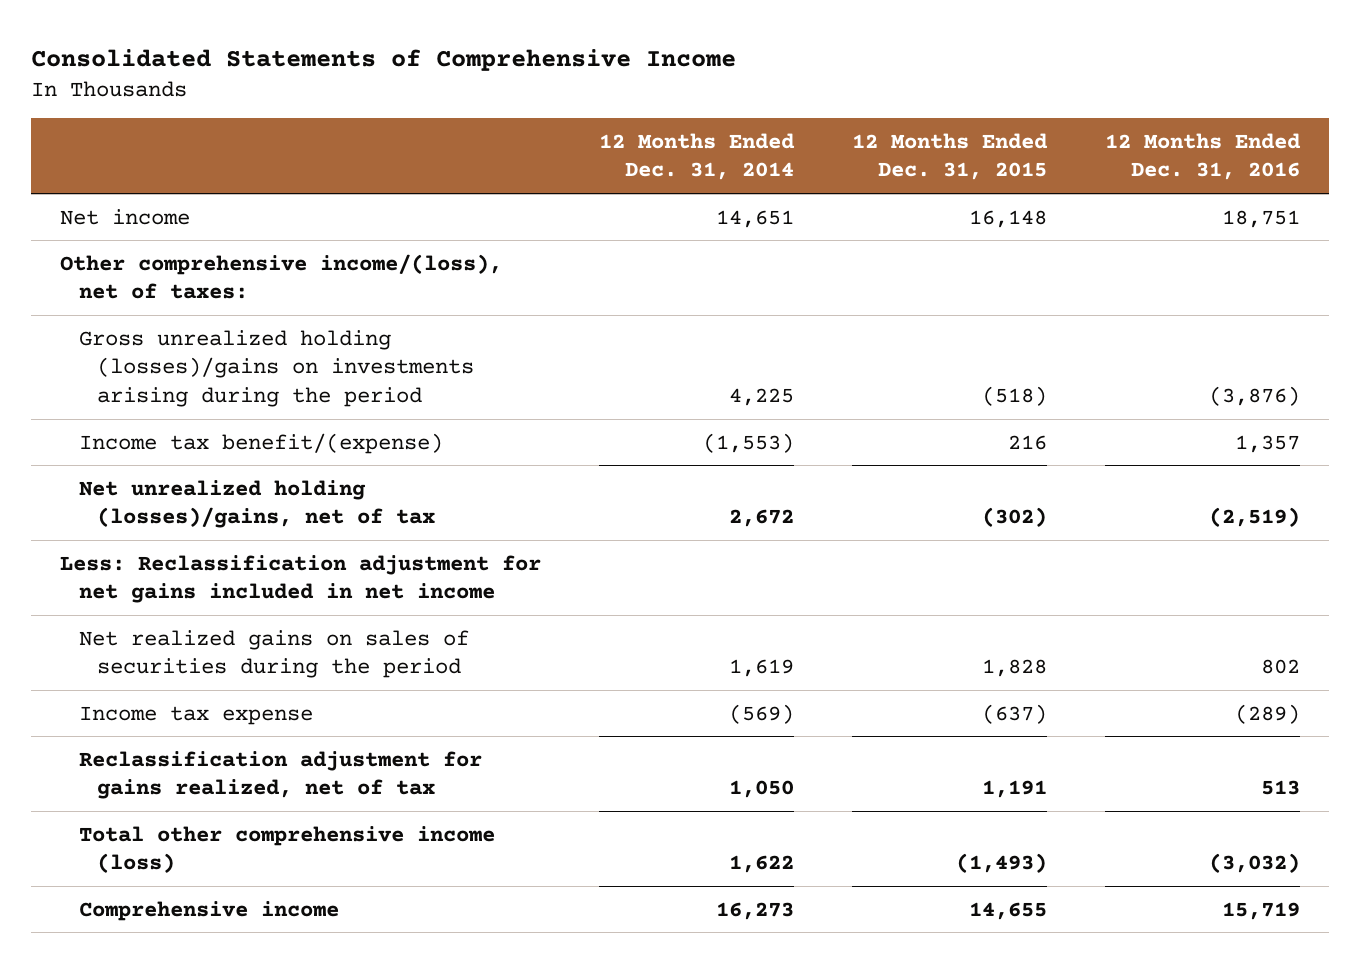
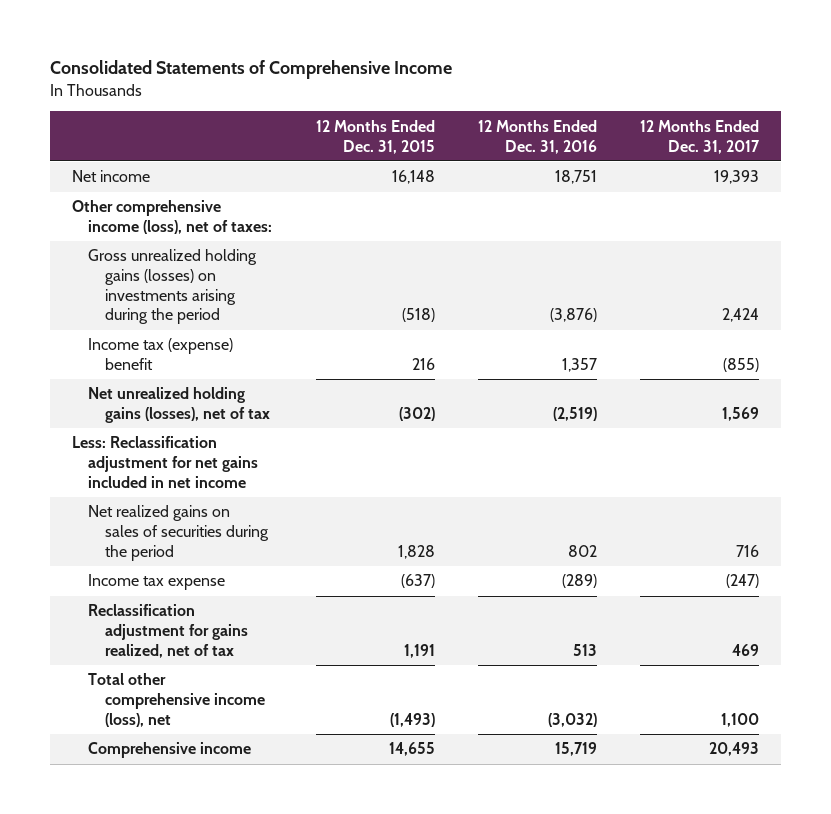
[599,132,796,181] 12 Months Ended Dec. 31, 2014 -> none
none -> [640,119,761,154] 12 Months Ended Dec. 31, 2017
[60,253,503,300] Other comprehensive income/(loss), net of taxes: -> [71,200,273,235] Other comprehensive income (loss), net of taxes:
[78,329,474,407] Gross unrealized holding (losses)/gains on investments arising during the period -> [88,249,258,325] Gross unrealized holding gains (losses) on investments arising during the period
[78,432,443,454] Income tax benefit/(expense) -> [88,338,234,371] Income tax (expense) benefit
[78,479,435,529] Net unrealized holding (losses)/gains, net of tax -> [88,387,271,424] Net unrealized holding gains (losses), net of tax
[78,825,495,874] Total other comprehensive income (loss) -> [88,673,266,727] Total other comprehensive income (loss), net

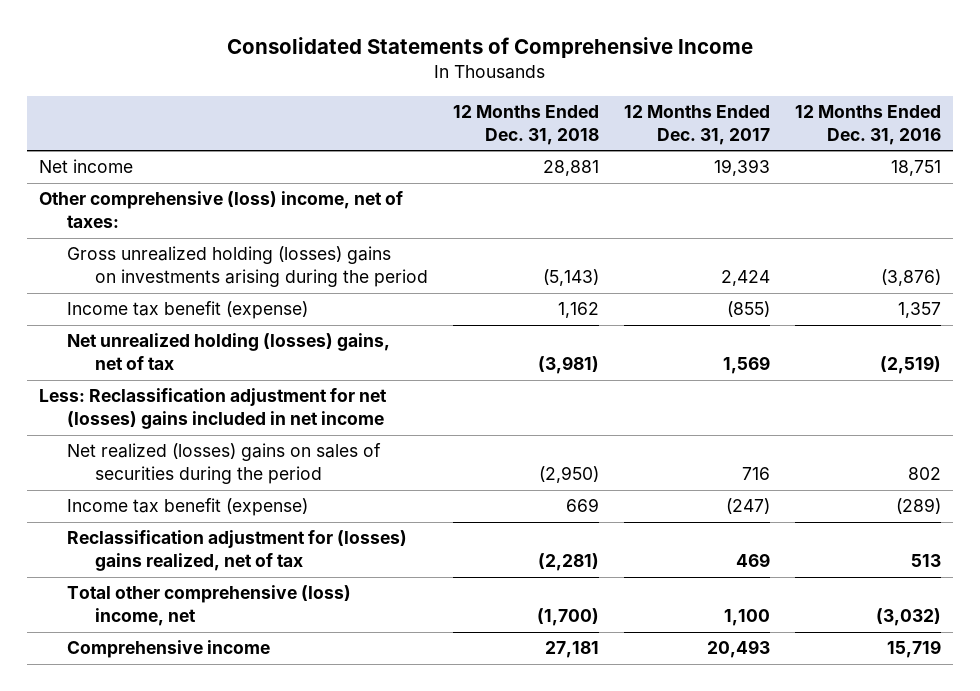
[315,119,435,154] 12 Months Ended Dec. 31, 2015 -> none
none -> [453,105,600,145] 12 Months Ended Dec. 31, 2018
[71,200,273,235] Other comprehensive income (loss), net of taxes: -> [39,191,404,229] Other comprehensive (loss) income, net of taxes:
[88,249,258,325] Gross unrealized holding gains (losses) on investments arising during the period -> [67,246,429,288] Gross unrealized holding (losses) gains on investments arising during the period
[88,338,234,371] Income tax (expense) benefit -> [67,301,309,320] Income tax benefit (expense)
[88,387,271,424] Net unrealized holding gains (losses), net of tax -> [67,333,391,371] Net unrealized holding (losses) gains, net of tax
[71,436,259,488] Less: Reclassification adjustment for net gains included in net income -> [39,388,388,430] Less: Reclassification adjustment for net (losses) gains included in net income
[88,505,270,561] Net realized gains on sales of securities during the period -> [67,443,382,485] Net realized (losses) gains on sales of securities during the period
[88,574,226,591] Income tax expense -> [67,498,309,517] Income tax benefit (expense)
[88,604,249,658] Reclassification adjustment for gains realized, net of tax -> [67,530,408,572] Reclassification adjustment for (losses) gains realized, net of tax
[88,673,266,727] Total other comprehensive income (loss), net -> [67,585,352,627] Total other comprehensive (loss) income, net

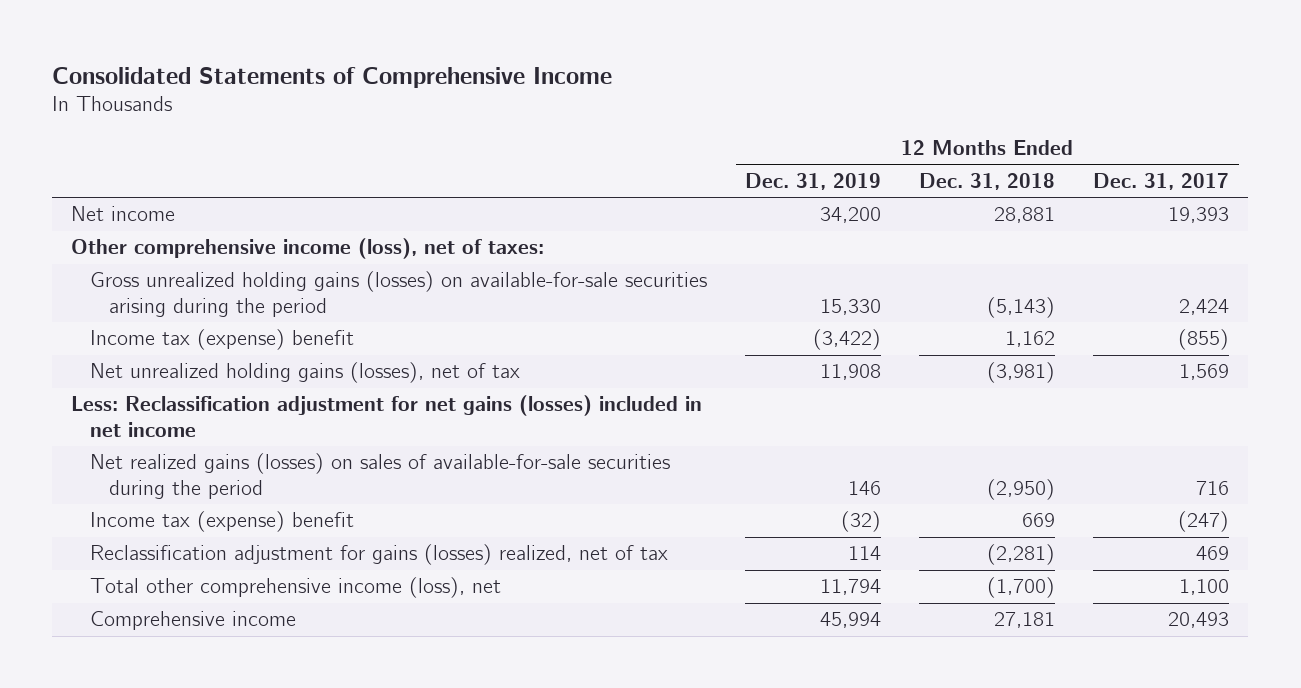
[794,105,941,145] 12 Months Ended Dec. 31, 2016 -> none
none -> [745,172,882,190] Dec. 31, 2019
[39,191,404,229] Other comprehensive (loss) income, net of taxes: -> [71,238,545,260] Other comprehensive income (loss), net of taxes:
[67,246,429,288] Gross unrealized holding (losses) gains on investments arising during the period -> [90,271,708,317] Gross unrealized holding gains (losses) on available-for-sale securities arising during the period
[67,301,309,320] Income tax benefit (expense) -> [90,329,355,351] Income tax (expense) benefit
[67,333,391,371] Net unrealized holding (losses) gains, net of tax -> [90,362,521,384] Net unrealized holding gains (losses), net of tax
[39,388,388,430] Less: Reclassification adjustment for net (losses) gains included in net income -> [71,395,703,437] Less: Reclassification adjustment for net gains (losses) included in net income
[67,443,382,485] Net realized (losses) gains on sales of securities during the period -> [90,453,671,499] Net realized gains (losses) on sales of available-for-sale securities during the period
[67,498,309,517] Income tax benefit (expense) -> [90,511,355,533] Income tax (expense) benefit
[67,530,408,572] Reclassification adjustment for (losses) gains realized, net of tax -> [90,544,669,566] Reclassification adjustment for gains (losses) realized, net of tax
[67,585,352,627] Total other comprehensive (loss) income, net -> [90,577,502,599] Total other comprehensive income (loss), net

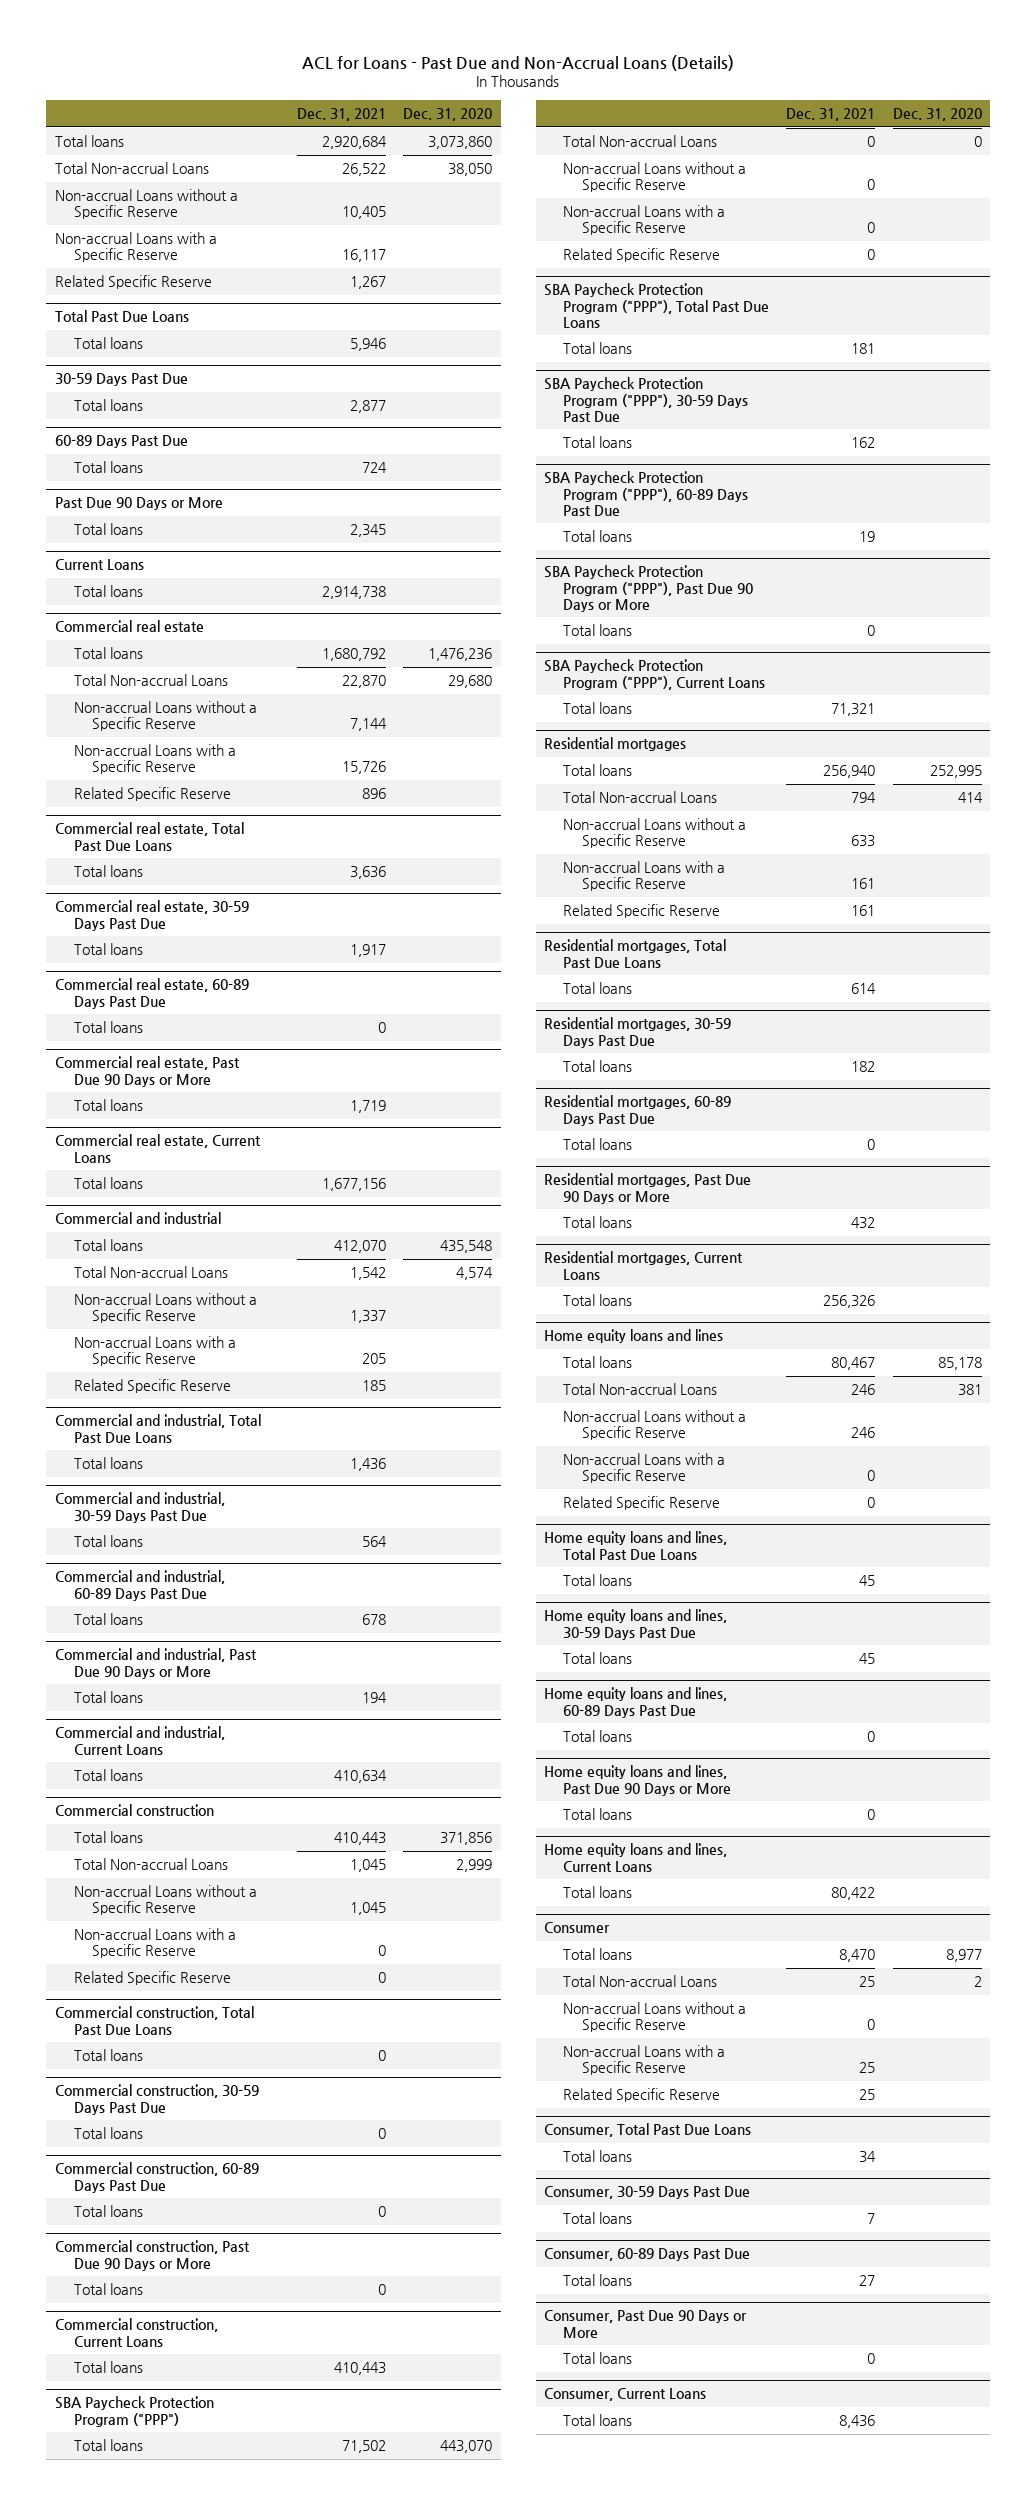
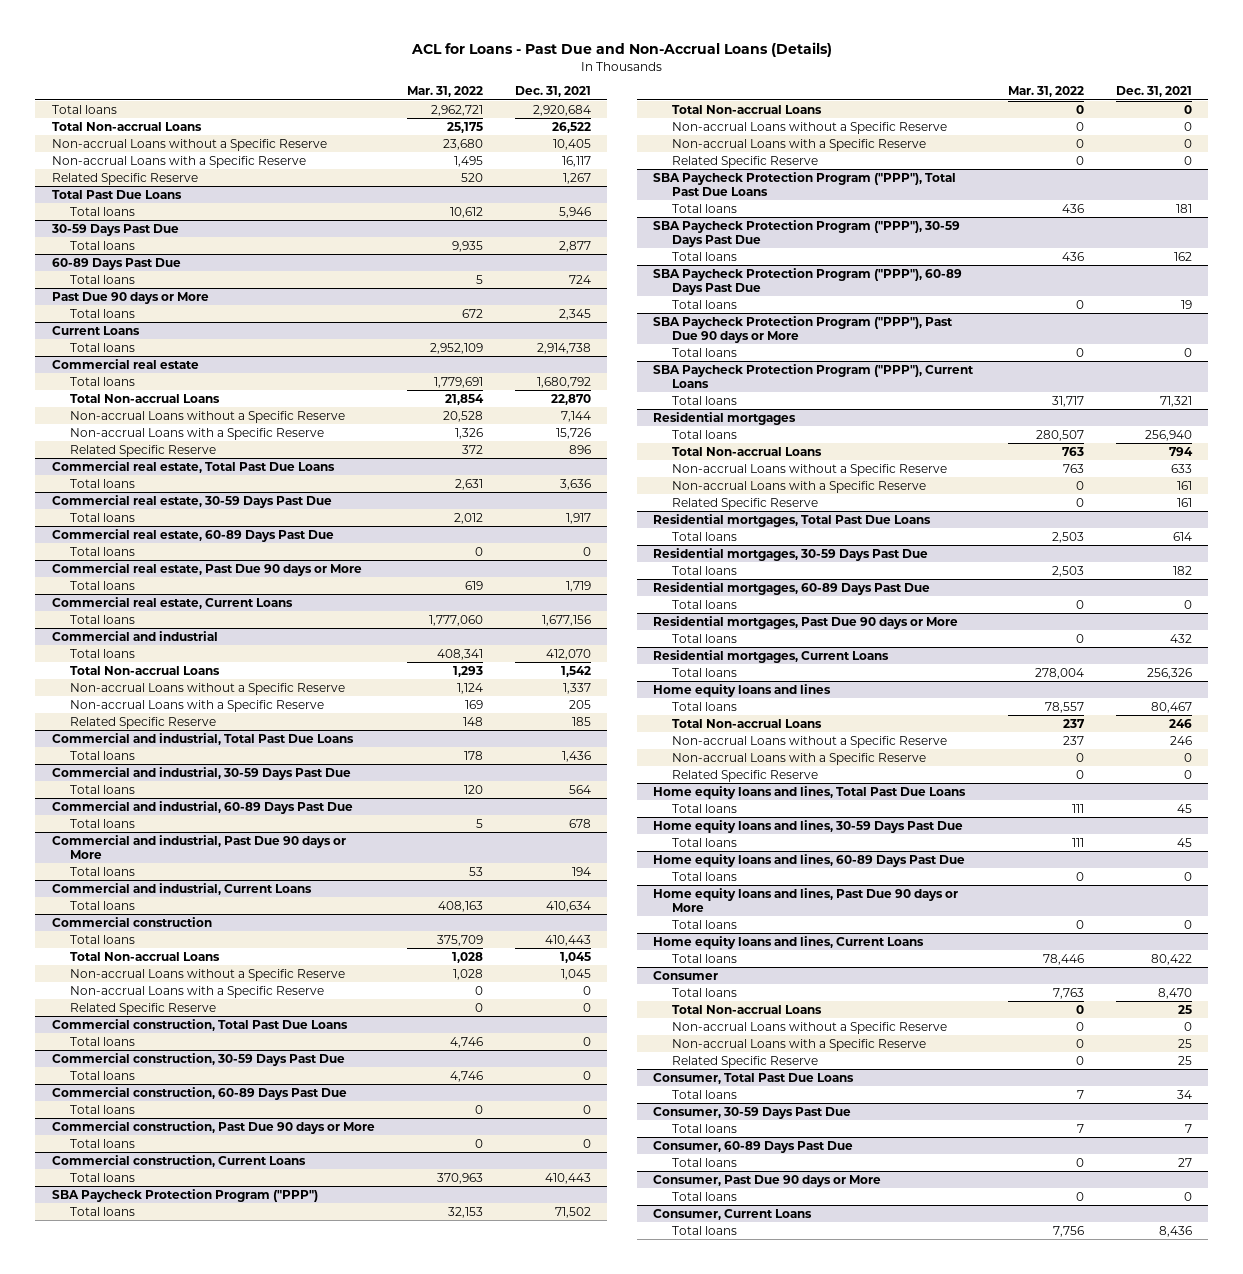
[403,108,493,122] Dec. 31, 2020 -> none
none -> [406,86,483,98] Mar. 31, 2022
[54,497,223,511] Past Due 90 Days or More -> [51,291,209,304] Past Due 90 days or More
[54,1056,240,1087] Commercial real estate, Past Due 90 Days or More -> [51,562,362,576] Commercial real estate, Past Due 90 days or More
[54,1648,257,1679] Commercial and industrial, Past Due 90 Days or More -> [51,834,346,859] Commercial and industrial, Past Due 90 days or More
[54,2240,250,2271] Commercial construction, Past Due 90 Days or More -> [51,1120,375,1134] Commercial construction, Past Due 90 days or More
[544,565,753,613] SBA Paycheck Protection Program ("PPP"), Past Due 90 Days or More -> [652,315,953,343] SBA Paycheck Protection Program ("PPP"), Past Due 90 days or More
[544,1173,752,1204] Residential mortgages, Past Due 90 Days or More -> [652,615,958,629] Residential mortgages, Past Due 90 days or More
[544,1765,731,1796] Home equity loans and lines, Past Due 90 Days or More -> [652,887,958,912] Home equity loans and lines, Past Due 90 days or More
[544,2310,748,2338] Consumer, Past Due 90 Days or More -> [652,1174,881,1187] Consumer, Past Due 90 days or More

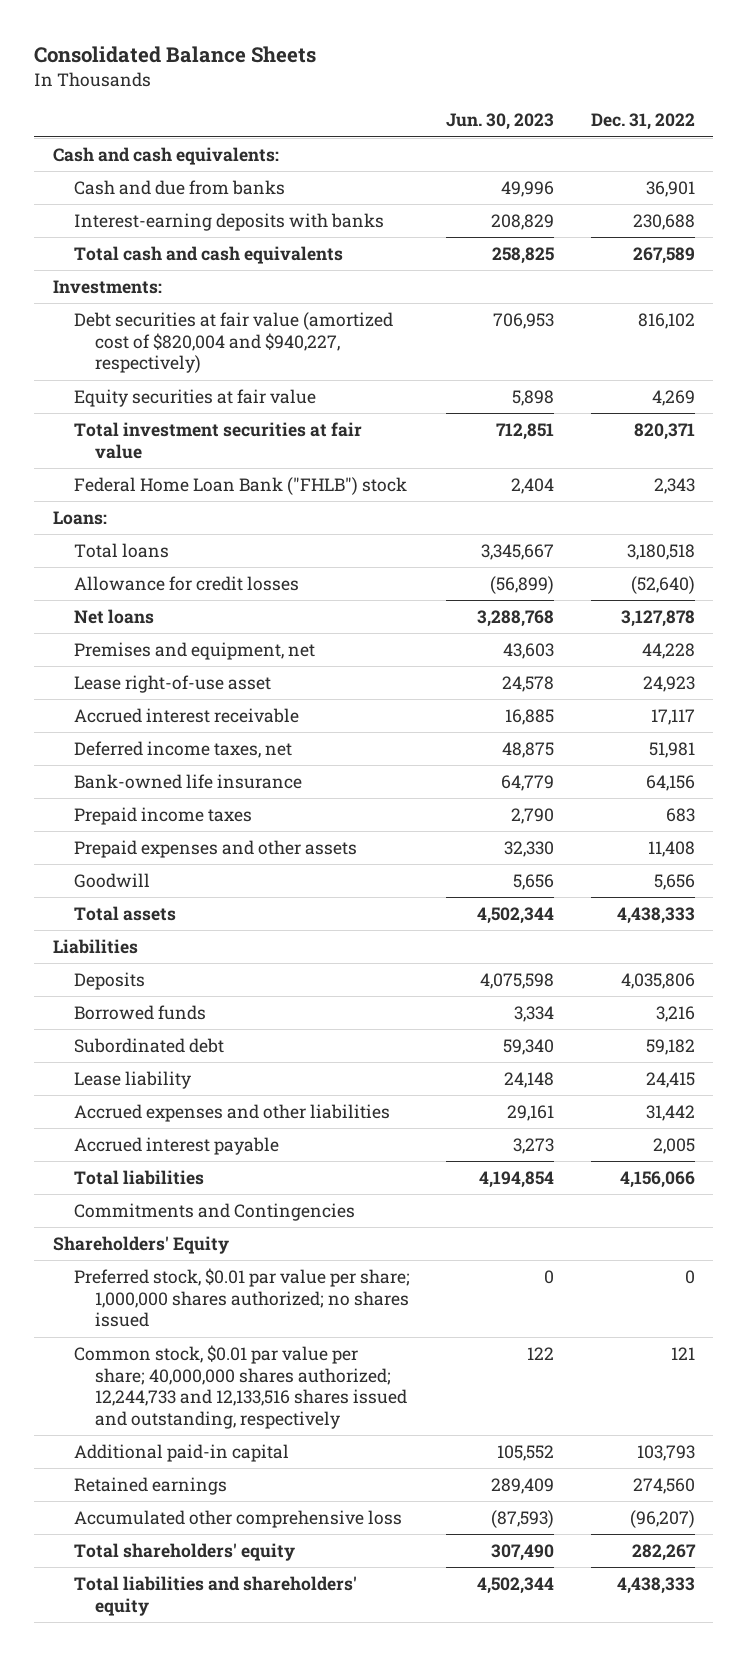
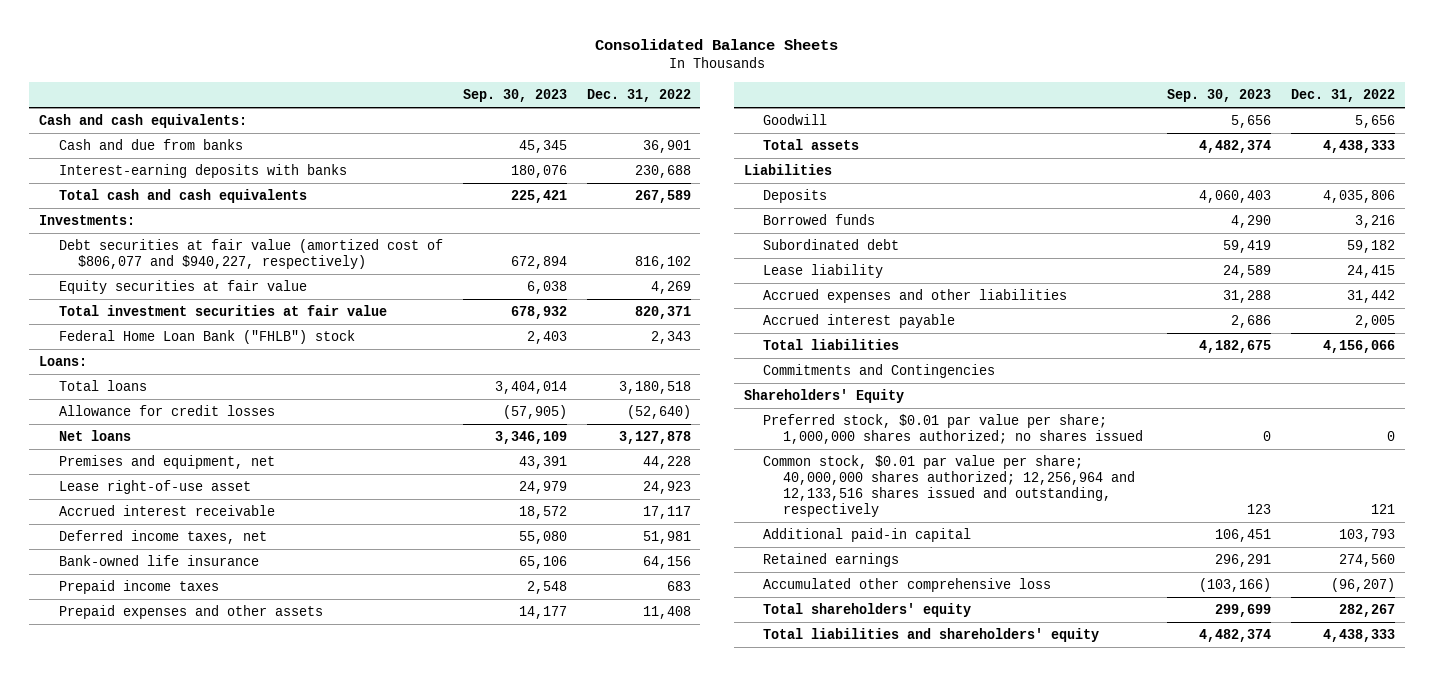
[446,113,555,131] Jun. 30, 2023 -> none
none -> [462,89,567,103] Sep. 30, 2023
[73,312,393,374] Debt securities at fair value (amortized cost of $820,004 and $940,227, respectively) -> [58,239,443,270] Debt securities at fair value (amortized cost of $806,077 and $940,227, respectively)
[73,1345,408,1430] Common stock, $0.01 par value per share; 40,000,000 shares authorized; 12,244,733 and 12,133,516 shares issued and outstanding, respectively -> [763,455,1135,518] Common stock, $0.01 par value per share; 40,000,000 shares authorized; 12,256,964 and 12,133,516 shares issued and outstanding, respectively

